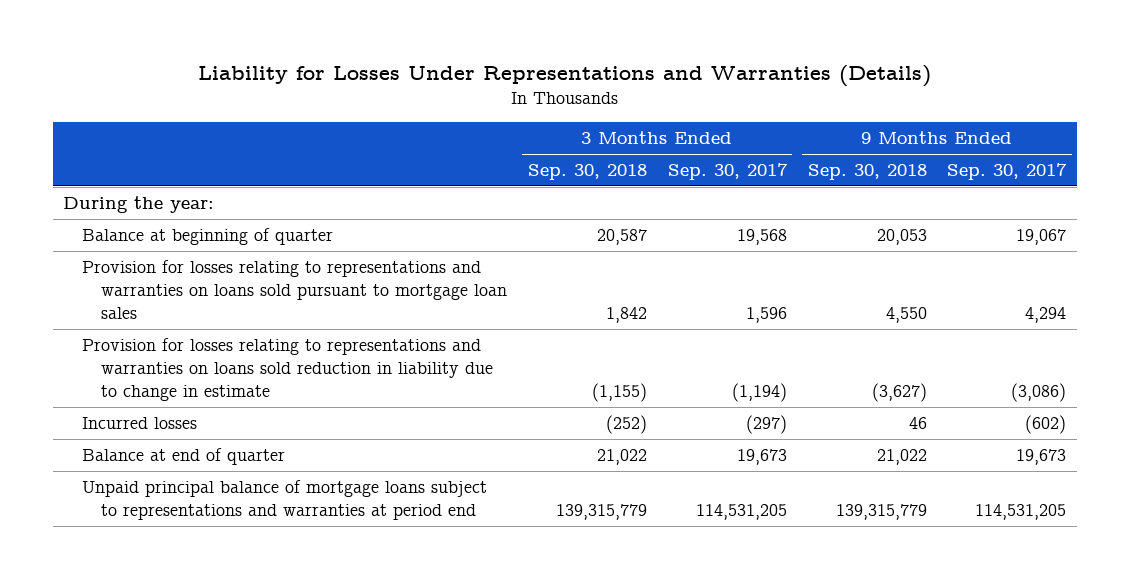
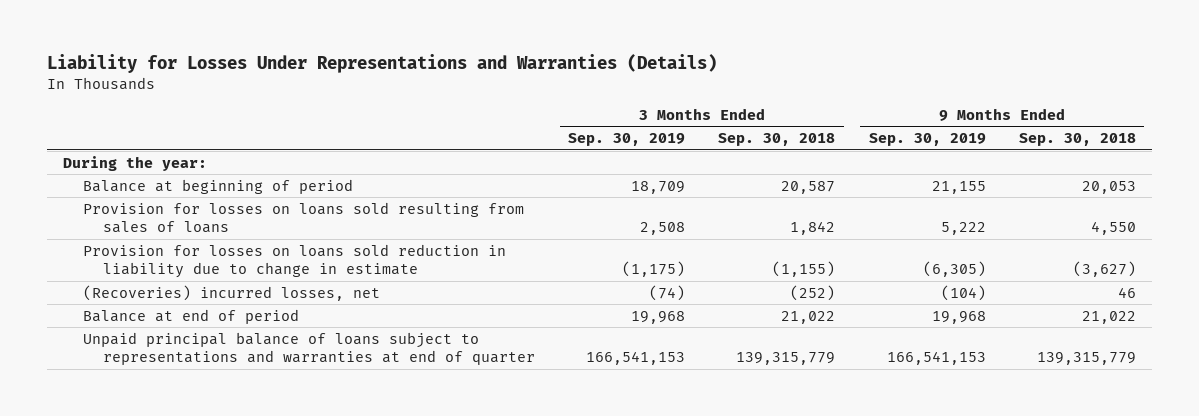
[667,163,788,181] Sep. 30, 2017 -> none
[947,163,1068,181] Sep. 30, 2017 -> none
none -> [568,133,686,147] Sep. 30, 2019
none -> [868,133,986,147] Sep. 30, 2019
[81,228,333,246] Balance at beginning of quarter -> [83,178,354,194] Balance at beginning of period
[81,260,507,320] Provision for losses relating to representations and warranties on loans sold pursuant to mortgage loan sales -> [83,201,525,234] Provision for losses on loans sold resulting from sales of loans
[81,338,493,402] Provision for losses relating to representations and warranties on loans sold reduction in liability due to change in estimate -> [83,243,507,279] Provision for losses on loans sold reduction in liability due to change in estimate
[81,417,197,430] Incurred losses -> [83,284,381,301] (Recoveries) incurred losses, net
[81,448,285,466] Balance at end of quarter -> [83,308,300,324] Balance at end of period
[81,480,487,521] Unpaid principal balance of mortgage loans subject to representations and warranties at period end -> [83,331,535,366] Unpaid principal balance of loans subject to representations and warranties at end of quarter

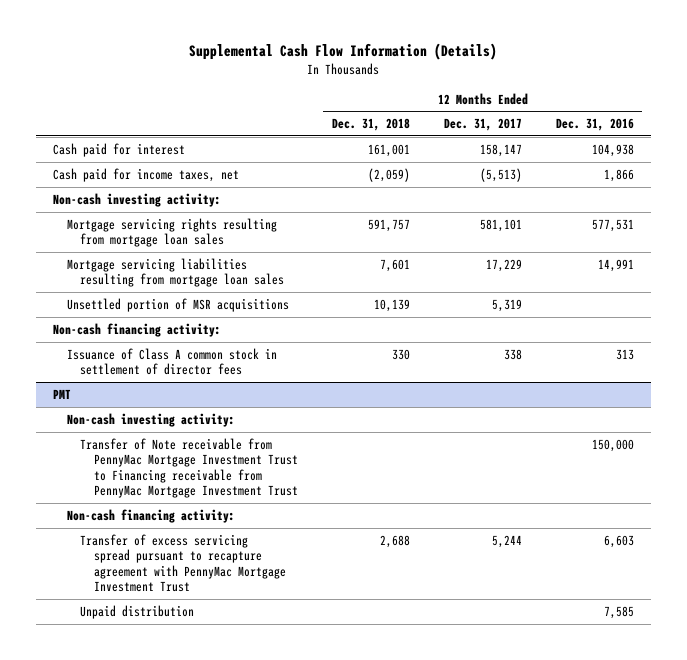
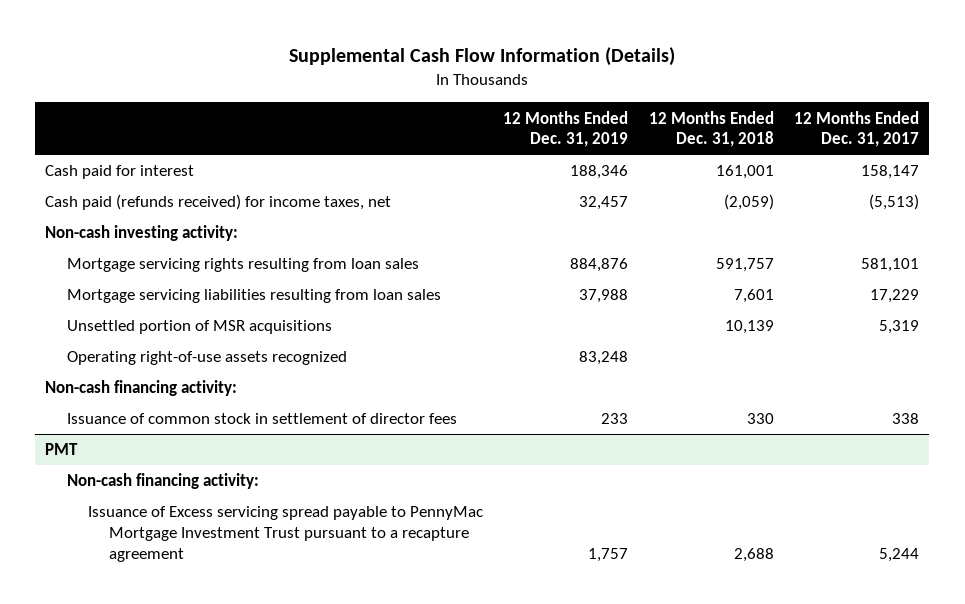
[555,118,634,132] Dec. 31, 2016 -> none
none -> [503,110,629,148] 12 Months Ended Dec. 31, 2019
[52,167,239,182] Cash paid for income taxes, net -> [45,194,392,211] Cash paid (refunds received) for income taxes, net
[66,217,277,248] Mortgage servicing rights resulting from mortgage loan sales -> [66,258,419,273] Mortgage servicing rights resulting from loan sales
[66,257,285,288] Mortgage servicing liabilities resulting from mortgage loan sales -> [66,289,441,304] Mortgage servicing liabilities resulting from loan sales
none -> [66,351,347,366] Operating right-of-use assets recognized
[66,347,277,376] Issuance of Class A common stock in settlement of director fees -> [66,413,457,425] Issuance of common stock in settlement of director fees
[66,412,235,427] Non-cash investing activity: -> none
[80,437,298,499] Transfer of Note receivable from PennyMac Mortgage Investment Trust to Financing receivable from PennyMac Mortgage Investment Trust -> none
[80,604,195,619] Unpaid distribution -> none
[80,533,286,593] Transfer of excess servicing spread pursuant to recapture agreement with PennyMac Mortgage Investment Trust -> [87,506,483,562] Issuance of Excess servicing spread payable to PennyMac Mortgage Investment Trust pursuant to a recapture agreement

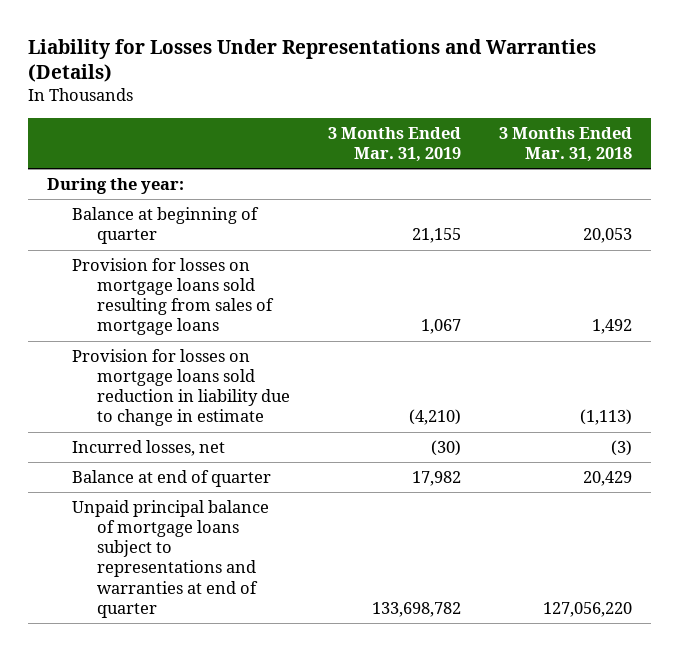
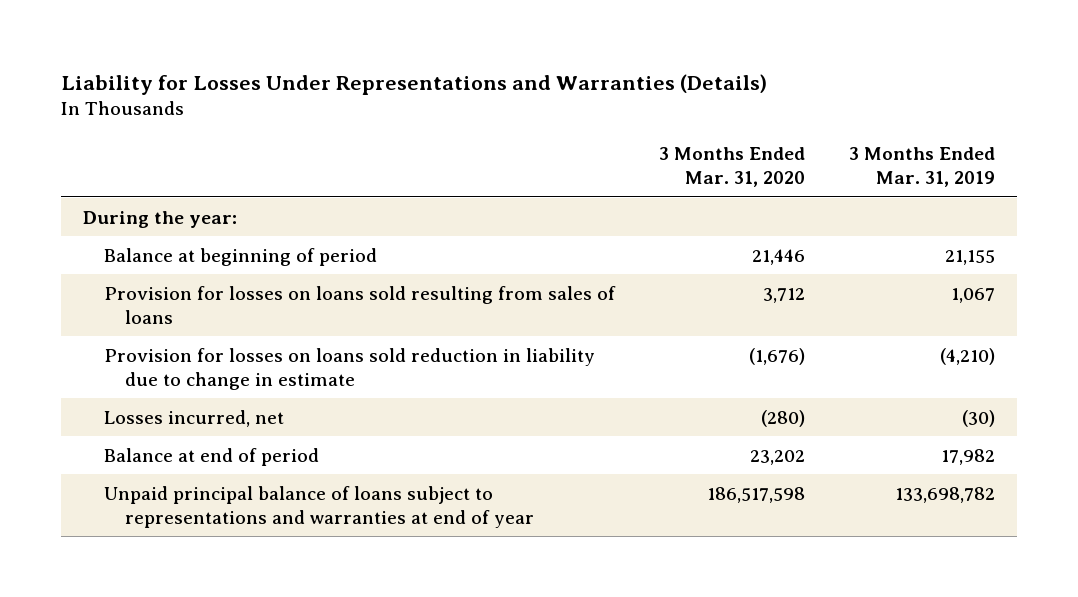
[499,126,633,162] 3 Months Ended Mar. 31, 2018 -> none
none -> [658,146,805,188] 3 Months Ended Mar. 31, 2020
[72,207,260,245] Balance at beginning of quarter -> [103,247,377,266] Balance at beginning of period
[72,258,275,336] Provision for losses on mortgage loans sold resulting from sales of mortgage loans -> [103,285,616,324] Provision for losses on loans sold resulting from sales of loans
[72,349,291,427] Provision for losses on mortgage loans sold reduction in liability due to change in estimate -> [103,347,595,390] Provision for losses on loans sold reduction in liability due to change in estimate
[72,440,226,457] Incurred losses, net -> [103,409,284,427] Losses incurred, net
[72,470,272,488] Balance at end of quarter -> [103,447,319,466] Balance at end of period
[72,500,270,618] Unpaid principal balance of mortgage loans subject to representations and warranties at end of quarter -> [103,485,534,528] Unpaid principal balance of loans subject to representations and warranties at end of year

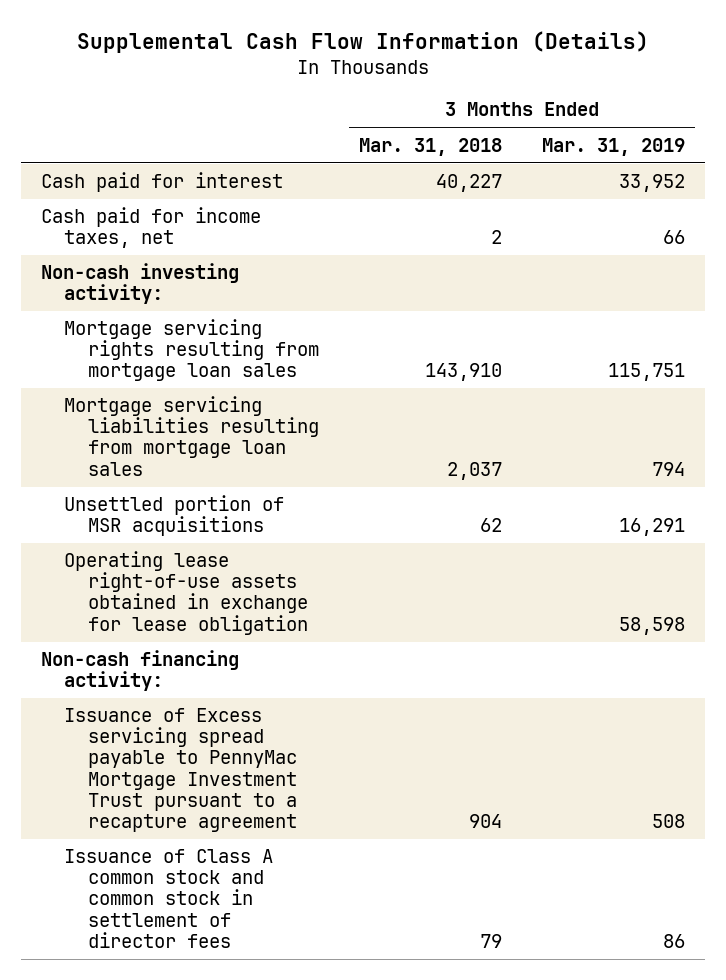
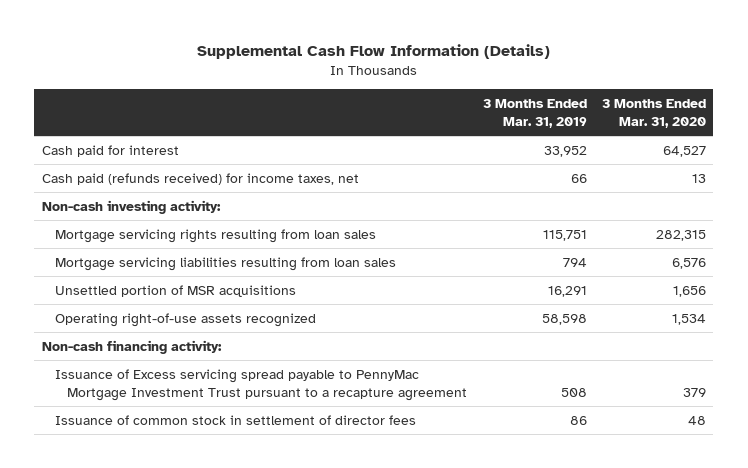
[359,137,503,156] Mar. 31, 2018 -> none
none -> [601,99,706,129] 3 Months Ended Mar. 31, 2020
[40,207,261,249] Cash paid for income taxes, net -> [41,172,359,185] Cash paid (refunds received) for income taxes, net
[64,319,319,382] Mortgage servicing rights resulting from mortgage loan sales -> [54,228,376,243] Mortgage servicing rights resulting from loan sales
[64,396,319,476] Mortgage servicing liabilities resulting from mortgage loan sales -> [54,256,396,271] Mortgage servicing liabilities resulting from loan sales
[64,551,308,635] Operating lease right-of-use assets obtained in exchange for lease obligation -> [54,312,316,327] Operating right-of-use assets recognized
[64,849,274,948] Issuance of Class A common stock and common stock in settlement of director fees -> [54,414,416,425] Issuance of common stock in settlement of director fees

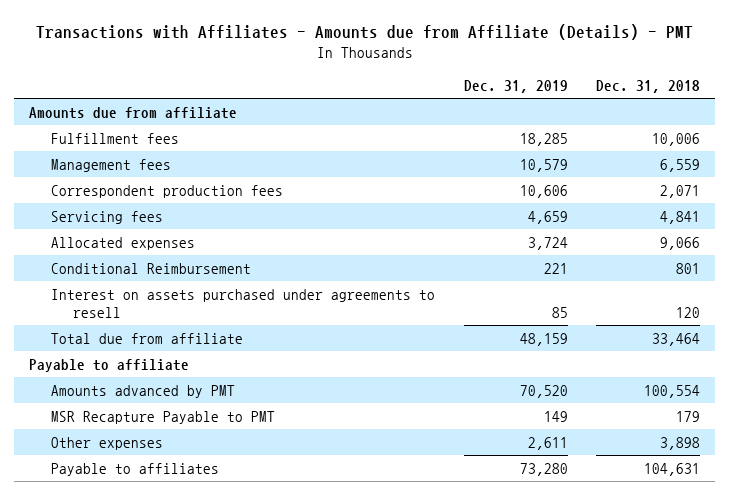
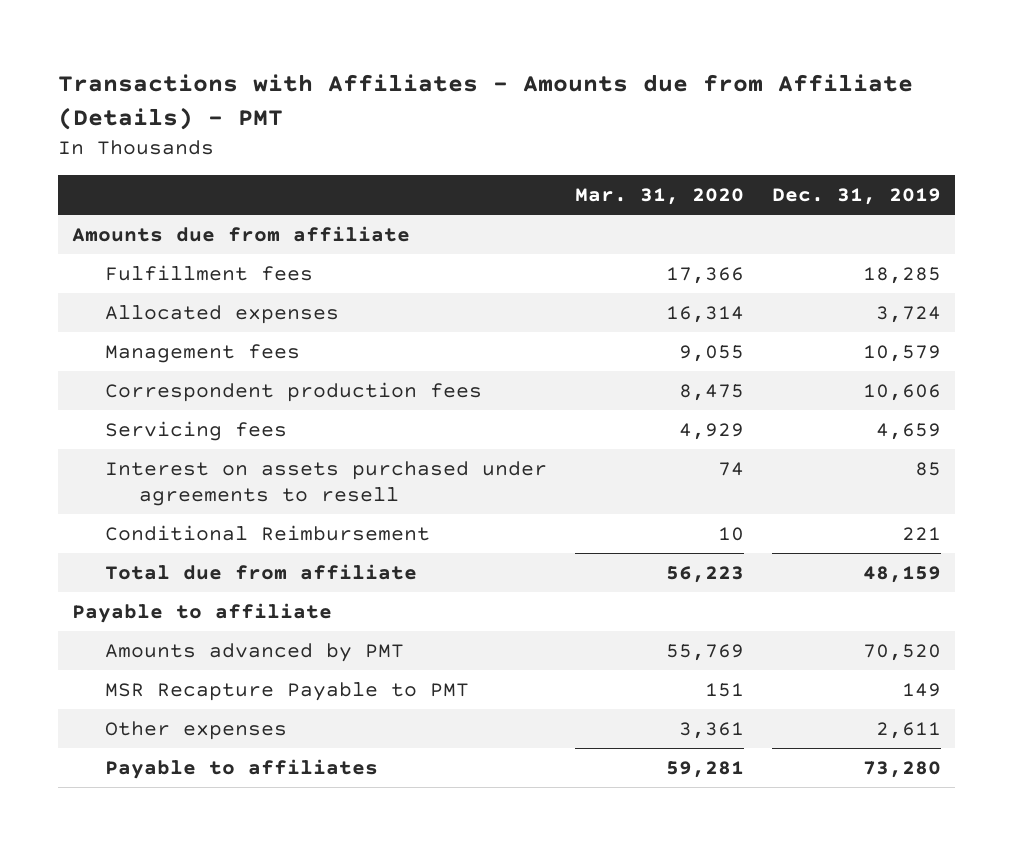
[596,80,701,94] Dec. 31, 2018 -> none
none -> [574,188,744,206] Mar. 31, 2020
[50,236,195,250] Allocated expenses -> [105,304,340,324] Allocated expenses
[50,262,251,274] Conditional Reimbursement -> [105,524,431,541] Conditional Reimbursement

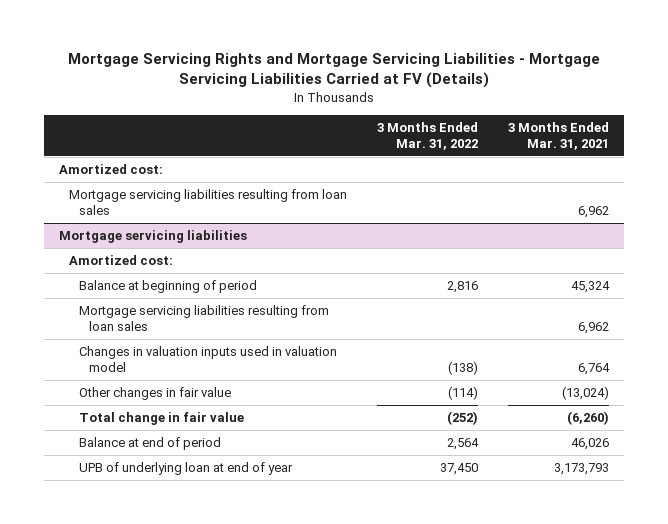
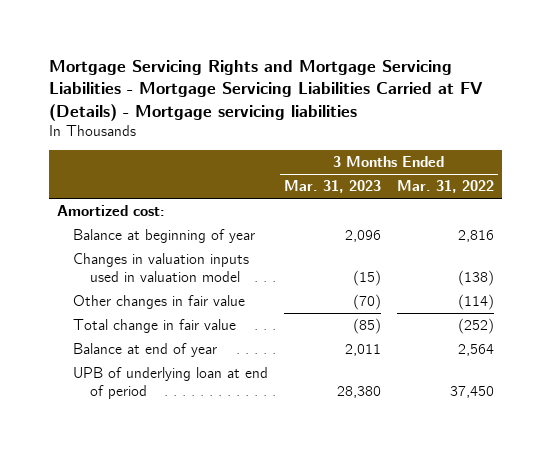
[67,53,600,89] Mortgage Servicing Rights and Mortgage Servicing Liabilities - Mortgage Servicing Liabilities Carried at FV (Details) -> [49,59,484,121] Mortgage Servicing Rights and Mortgage Servicing Liabilities - Mortgage Servicing Liabilities Carried at FV (Details) - Mortgage servicing liabilities
[507,122,609,150] 3 Months Ended Mar. 31, 2021 -> none
none -> [284,180,382,194] Mar. 31, 2023
[69,189,348,215] Mortgage servicing liabilities resulting from loan sales -> none
[59,230,248,244] Mortgage servicing liabilities -> none
[69,255,174,266] Amortized cost: -> none
[79,305,330,331] Mortgage servicing liabilities resulting from loan sales -> none
[79,280,258,294] Balance at beginning of period -> [73,228,256,243] Balance at beginning of year
[79,437,222,451] Balance at end of period -> [73,342,218,357] Balance at end of year
[79,462,294,476] UPB of underlying loan at end of year -> [73,366,269,399] UPB of underlying loan at end of period

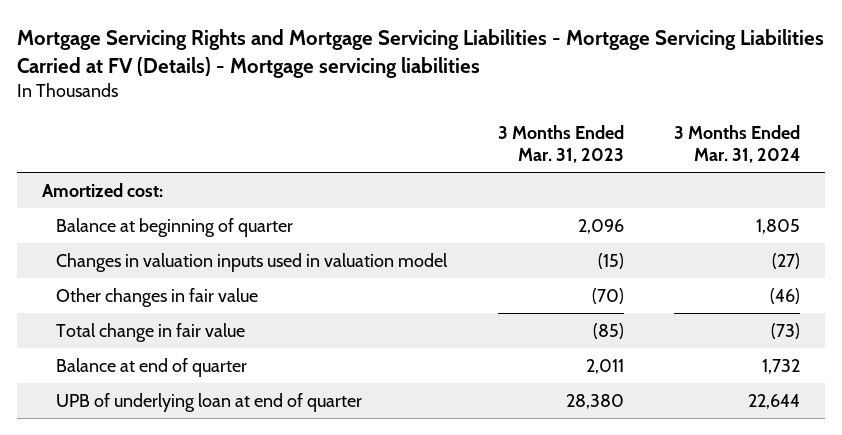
[397,180,495,194] Mar. 31, 2022 -> none
none -> [673,125,800,164] 3 Months Ended Mar. 31, 2024
[73,228,256,243] Balance at beginning of year -> [56,217,294,237] Balance at beginning of quarter
[73,342,218,357] Balance at end of year -> [56,357,248,377] Balance at end of quarter
[73,366,269,399] UPB of underlying loan at end of period -> [56,392,363,412] UPB of underlying loan at end of quarter

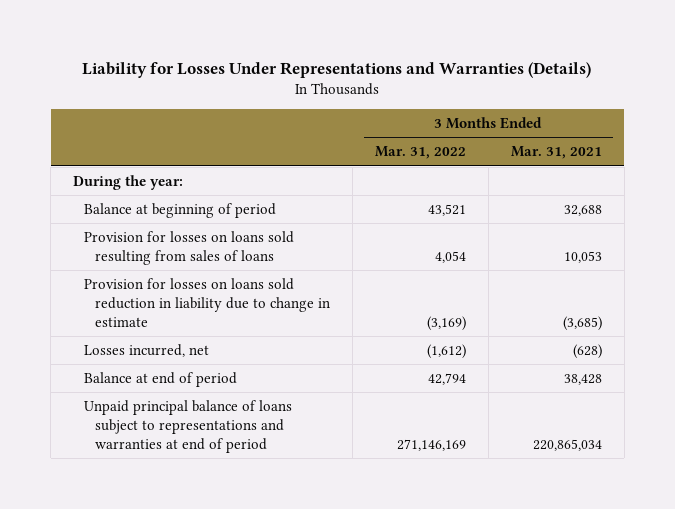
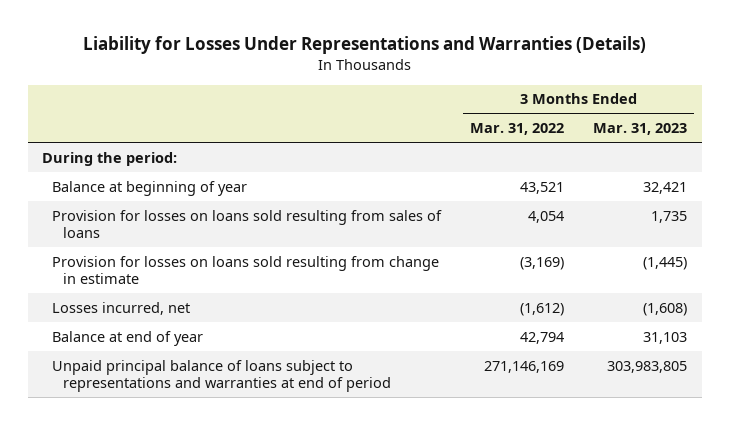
[510,146,602,160] Mar. 31, 2021 -> none
none -> [593,123,688,136] Mar. 31, 2023
[72,175,183,191] During the year: -> [42,151,178,166] During the period:
[84,203,277,219] Balance at beginning of period -> [52,180,248,196] Balance at beginning of year
[84,278,331,327] Provision for losses on loans sold reduction in liability due to change in estimate -> [52,255,440,285] Provision for losses on loans sold resulting from change in estimate
[84,372,238,388] Balance at end of period -> [52,330,204,346] Balance at end of year

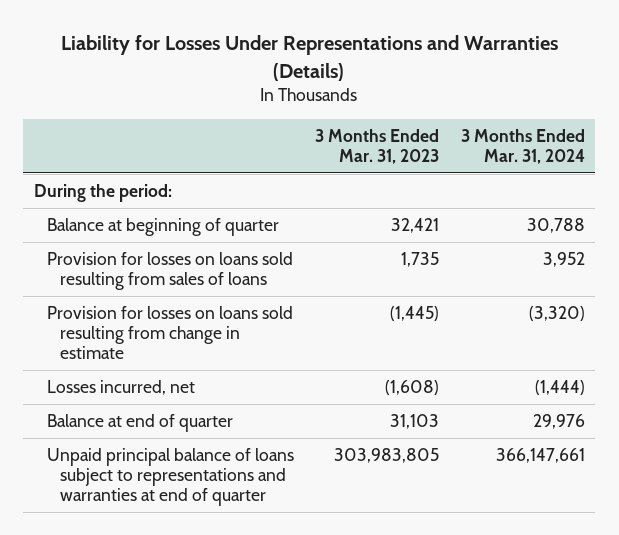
[470,123,565,136] Mar. 31, 2022 -> none
none -> [460,128,585,164] 3 Months Ended Mar. 31, 2024
[52,180,248,196] Balance at beginning of year -> [46,218,279,237] Balance at beginning of quarter
[52,330,204,346] Balance at end of year -> [46,414,233,433] Balance at end of quarter
[52,359,391,393] Unpaid principal balance of loans subject to representations and warranties at end of period -> [46,448,294,507] Unpaid principal balance of loans subject to representations and warranties at end of quarter

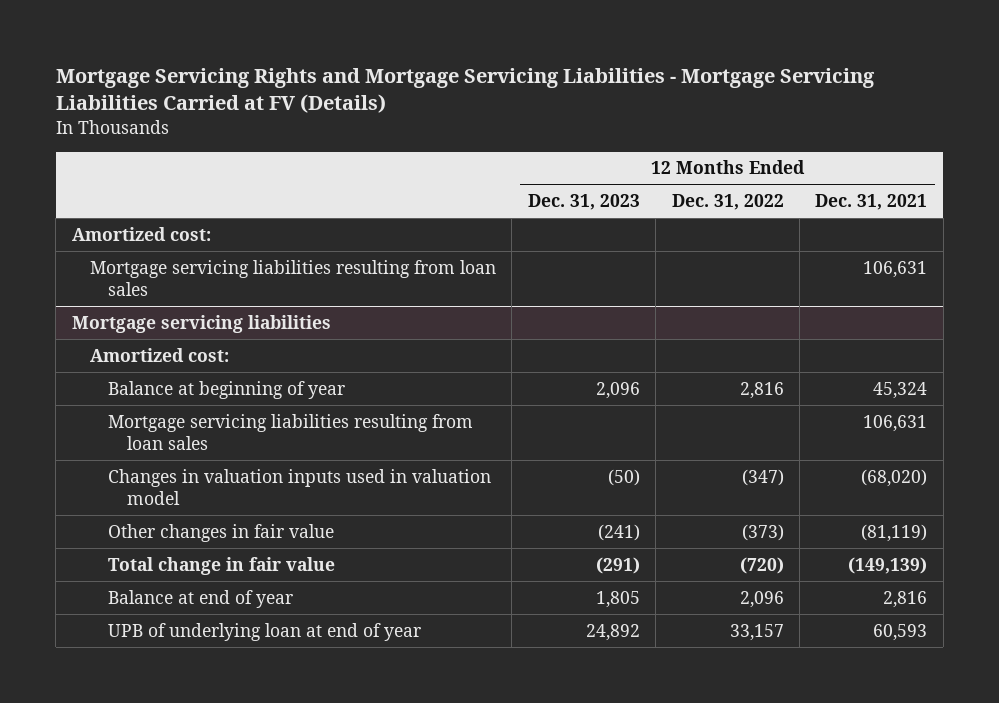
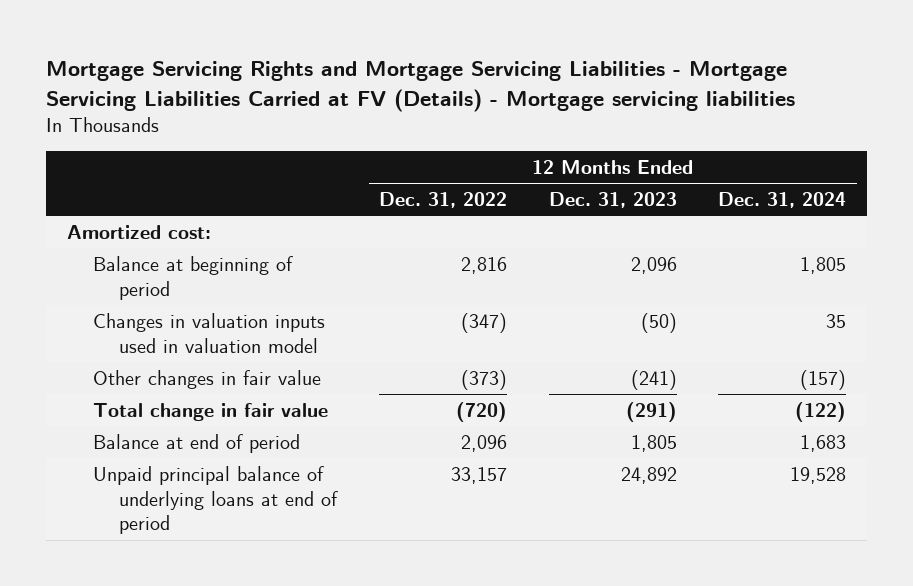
[55,67,875,114] Mortgage Servicing Rights and Mortgage Servicing Liabilities - Mortgage Servicing Liabilities Carried at FV (Details) -> [45,60,795,112] Mortgage Servicing Rights and Mortgage Servicing Liabilities - Mortgage Servicing Liabilities Carried at FV (Details) - Mortgage servicing liabilities
[815,194,928,211] Dec. 31, 2021 -> none
none -> [718,192,847,209] Dec. 31, 2024
[89,259,496,297] Mortgage servicing liabilities resulting from loan sales -> none
[71,314,331,333] Mortgage servicing liabilities -> none
[89,347,229,362] Amortized cost: -> none
[108,413,474,451] Mortgage servicing liabilities resulting from loan sales -> none
[108,380,346,399] Balance at beginning of year -> [92,255,293,300] Balance at beginning of period
[108,589,294,608] Balance at end of year -> [92,433,300,453] Balance at end of period
[108,622,422,641] UPB of underlying loan at end of year -> [92,465,339,535] Unpaid principal balance of underlying loans at end of period

